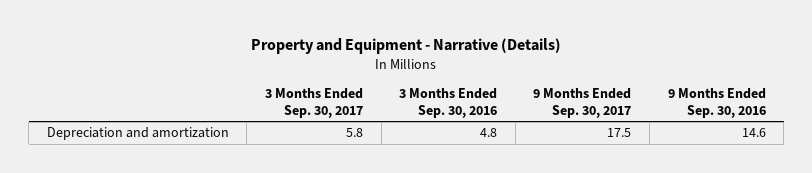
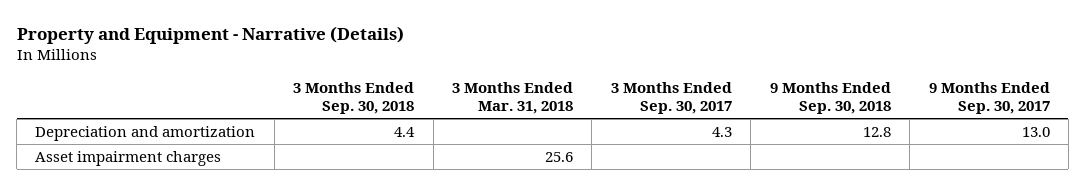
[399,88,498,118] 3 Months Ended Sep. 30, 2016 -> none
[667,88,766,118] 9 Months Ended Sep. 30, 2016 -> none
none -> [293,81,415,114] 3 Months Ended Sep. 30, 2018
none -> [452,81,574,114] 3 Months Ended Mar. 31, 2018
none -> [769,81,891,114] 9 Months Ended Sep. 30, 2018
[346,128,364,138] 5.8 -> [711,126,732,137] 4.3
[607,128,632,138] 17.5 -> [1021,126,1050,137] 13.0
none -> [35,150,222,166] Asset impairment charges

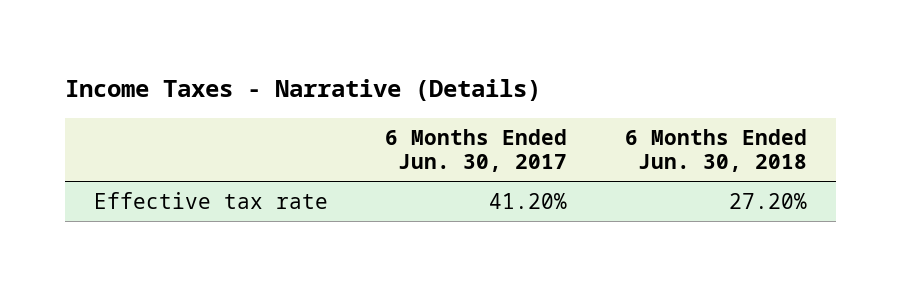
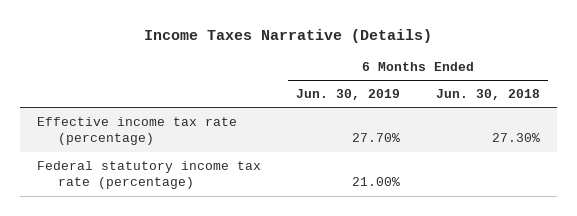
[65,79,542,102] Income Taxes - Narrative (Details) -> [144,29,433,44] Income Taxes Narrative (Details)
[385,129,568,173] 6 Months Ended Jun. 30, 2017 -> none
none -> [296,89,401,101] Jun. 30, 2019
[93,192,328,210] Effective tax rate -> [37,116,238,146] Effective income tax rate (percentage)
[729,193,808,210] 27.20% -> [491,133,540,143] 27.30%
none -> [37,160,262,190] Federal statutory income tax rate (percentage)

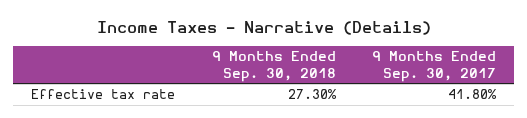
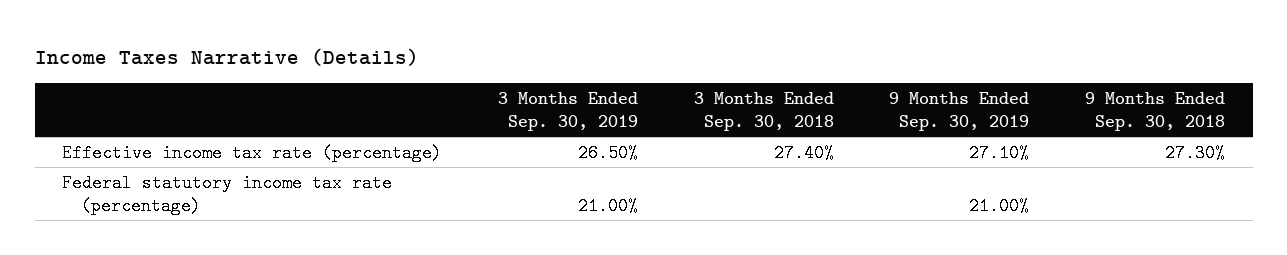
[96,21,431,36] Income Taxes - Narrative (Details) -> [34,47,419,66] Income Taxes Narrative (Details)
[371,51,496,82] 9 Months Ended Sep. 30, 2017 -> none
none -> [497,91,638,131] 3 Months Ended Sep. 30, 2019
none -> [693,91,834,131] 3 Months Ended Sep. 30, 2018
none -> [889,91,1030,131] 9 Months Ended Sep. 30, 2019
[31,89,176,100] Effective tax rate -> [62,143,443,162] Effective income tax rate (percentage)
none -> [62,173,393,216] Federal statutory income tax rate (percentage)

